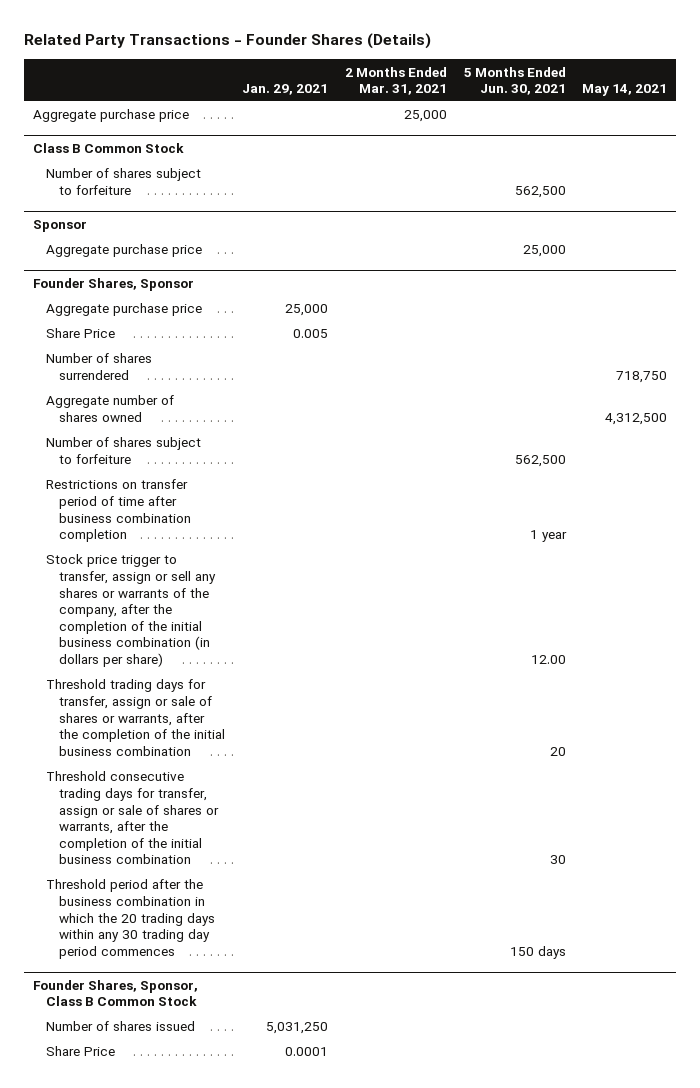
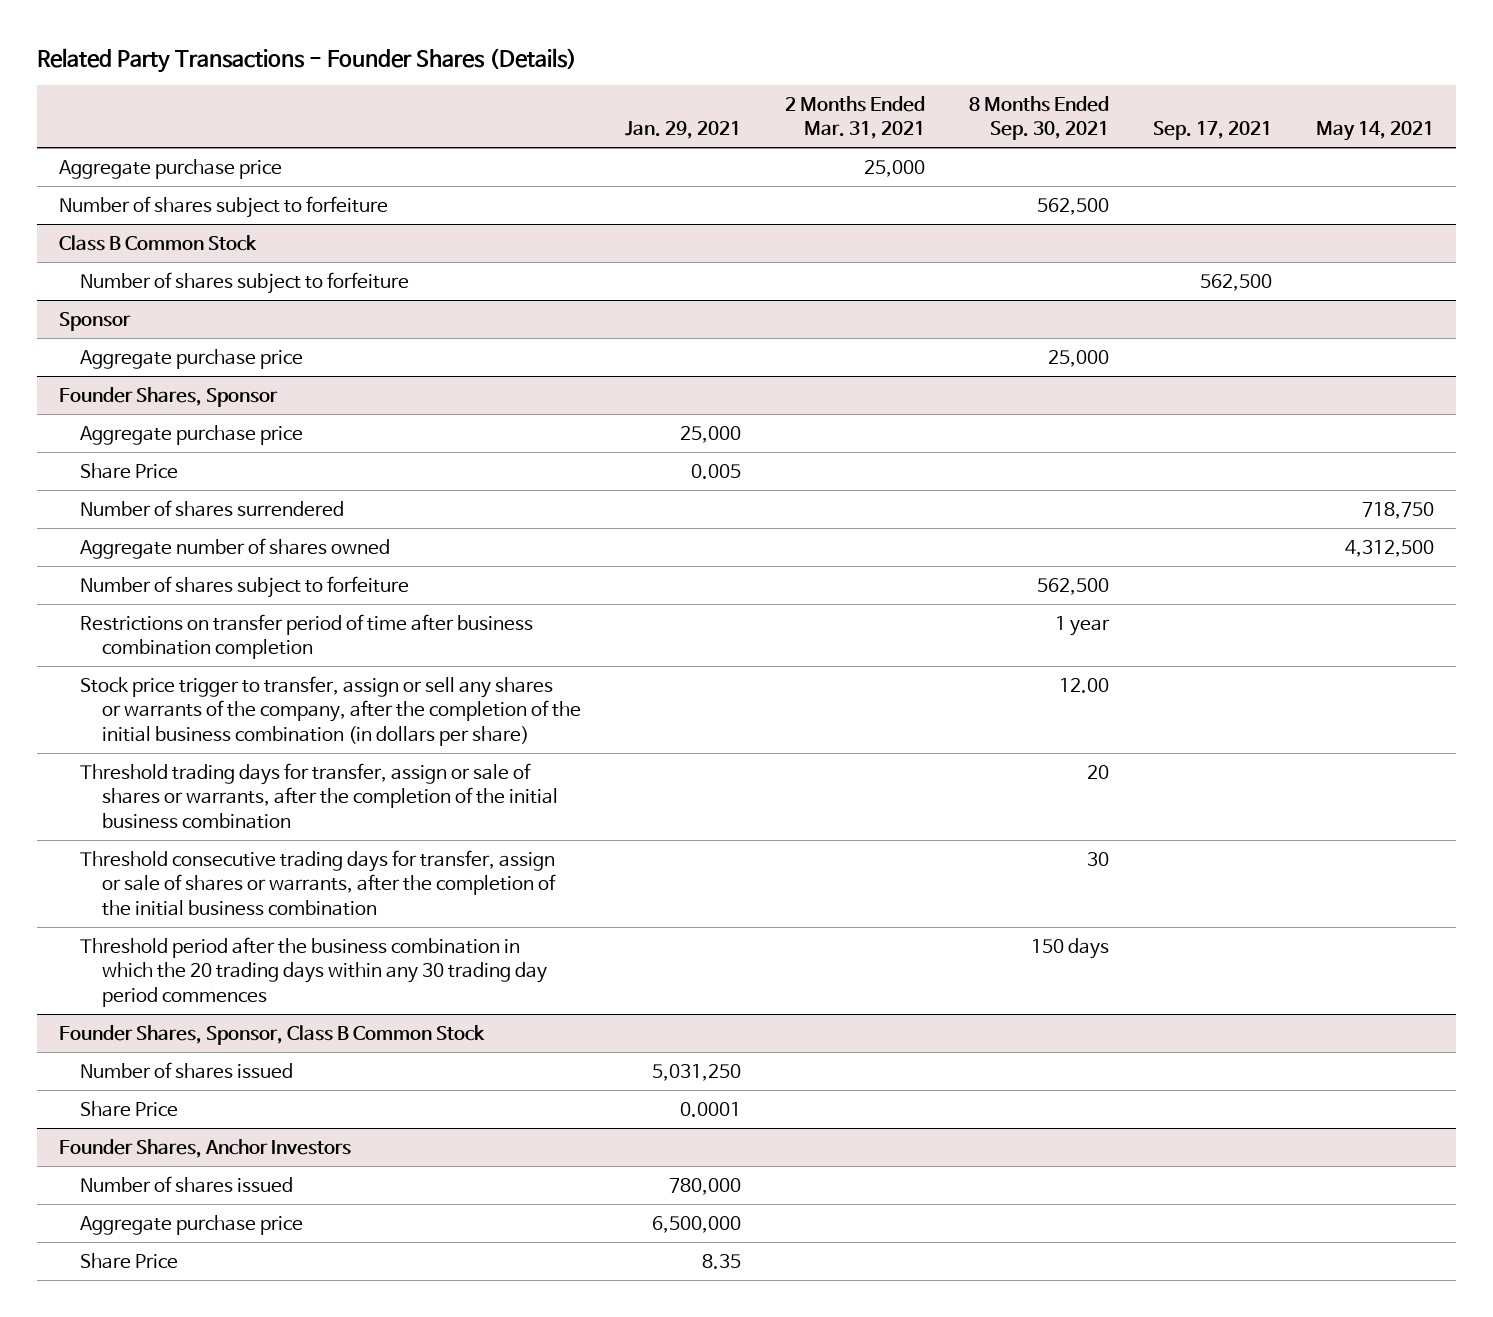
[463,66,566,96] 5 Months Ended Jun. 30, 2021 -> none
none -> [969,95,1110,141] 8 Months Ended Sep. 30, 2021
none -> [1153,121,1273,141] Sep. 17, 2021
none -> [59,195,389,218] Number of shares subject to forfeiture
none -> [59,1138,352,1158] Founder Shares, Anchor Investors
none -> [80,1175,294,1193] Number of shares issued
none -> [80,1214,304,1235] Aggregate purchase price
none -> [80,1252,179,1269] Share Price

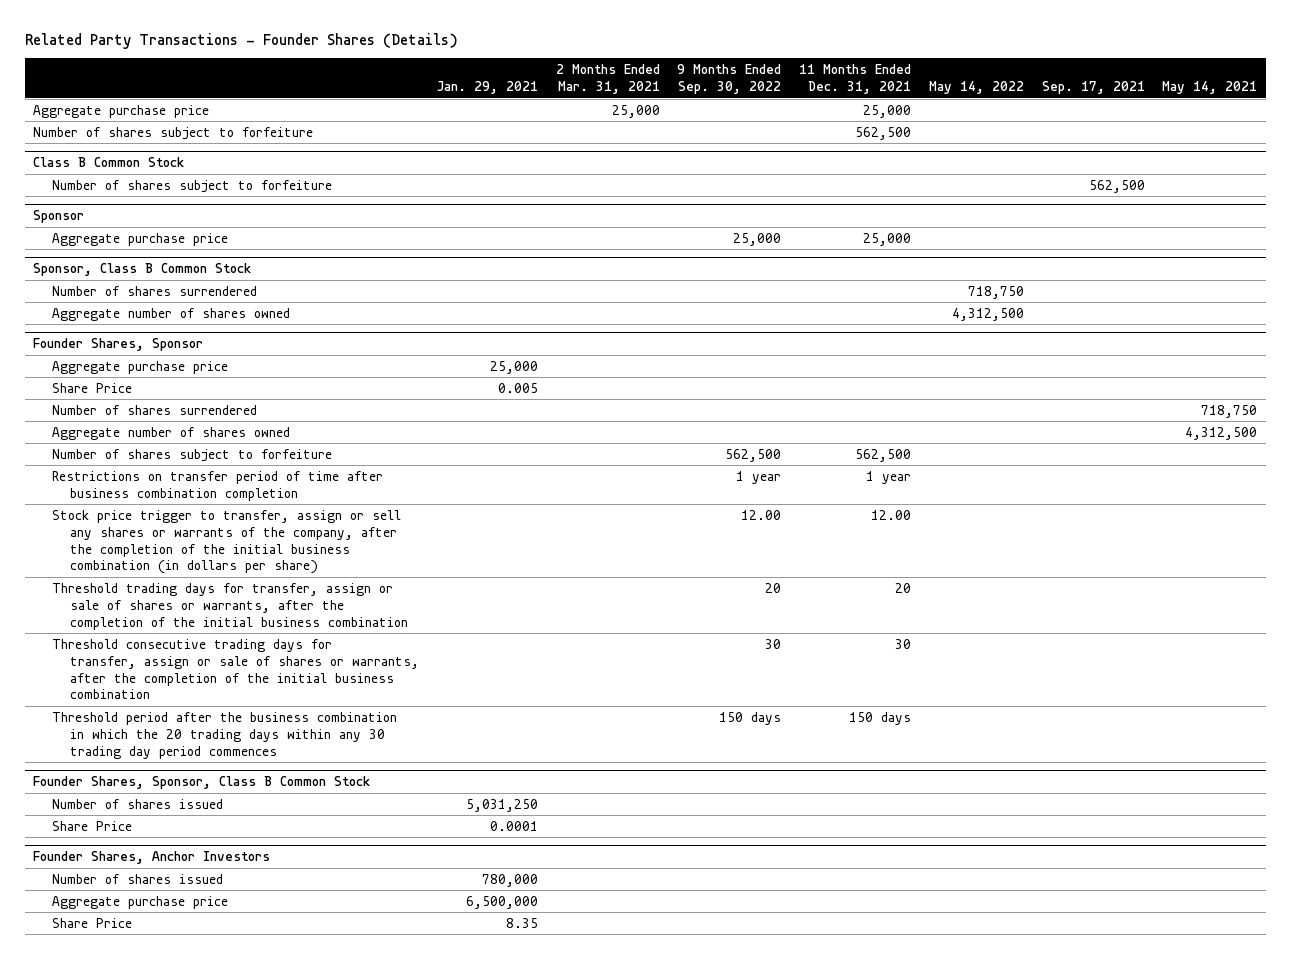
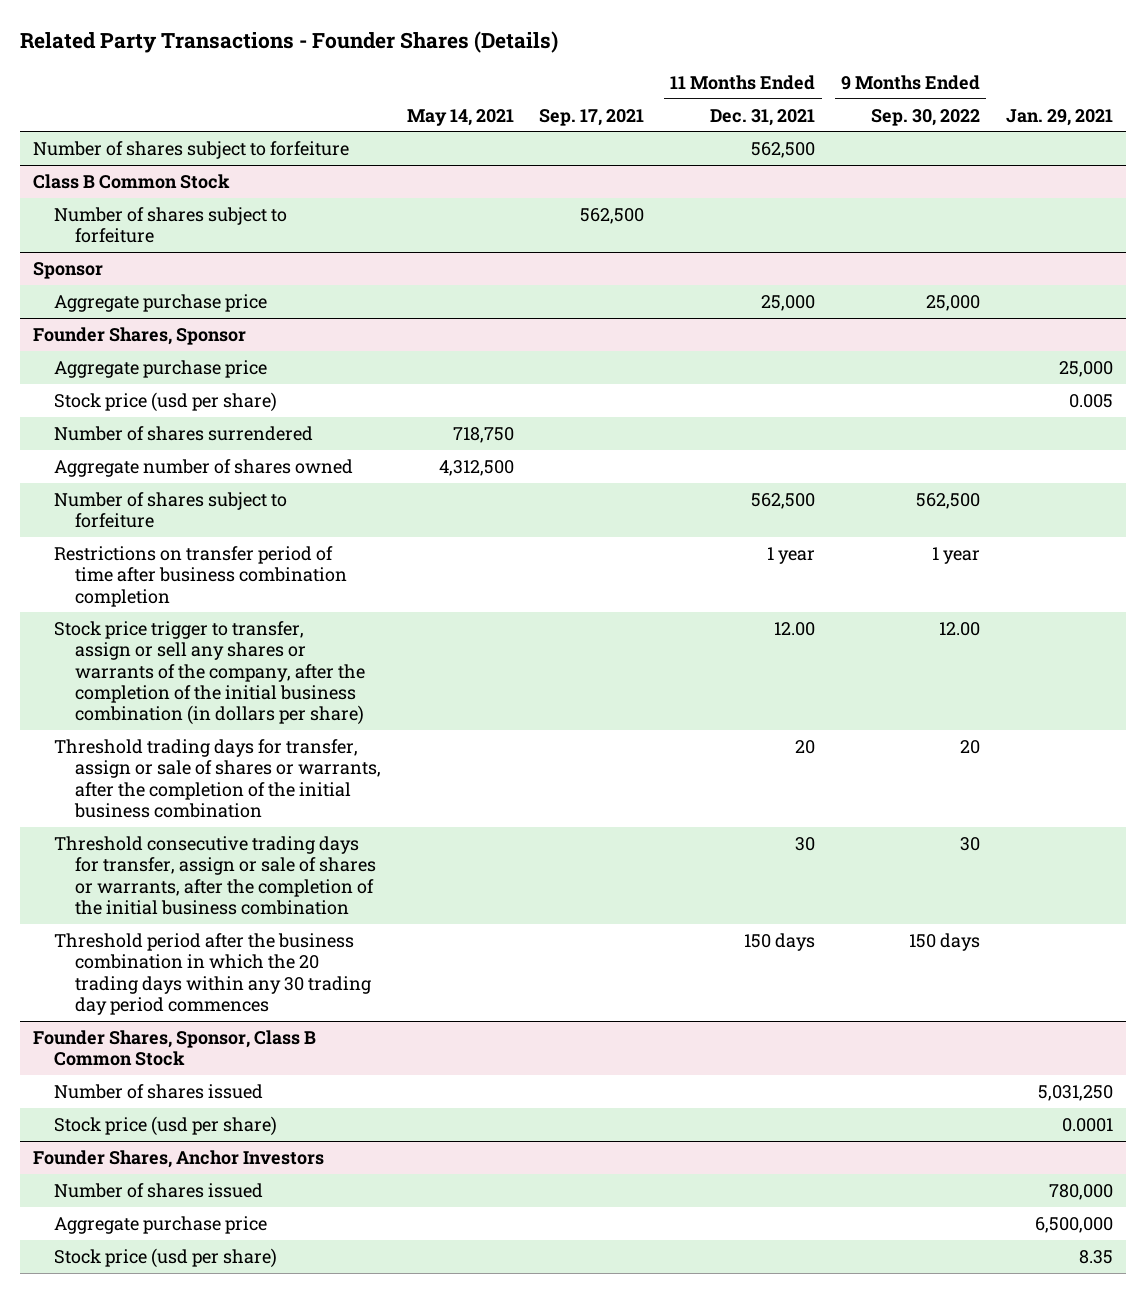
[555,64,660,95] 2 Months Ended Mar. 31, 2021 -> none
[928,81,1024,95] May 14, 2022 -> none
[33,104,210,118] Aggregate purchase price -> none
[33,263,252,277] Sponsor, Class B Common Stock -> none
[51,285,257,296] Number of shares surrendered -> none
[51,307,290,321] Aggregate number of shares owned -> none
[51,382,132,393] Share Price -> [53,391,277,412] Stock price (usd per share)
[51,820,132,831] Share Price -> [53,1115,277,1136] Stock price (usd per share)
[51,917,132,928] Share Price -> [53,1247,277,1268] Stock price (usd per share)

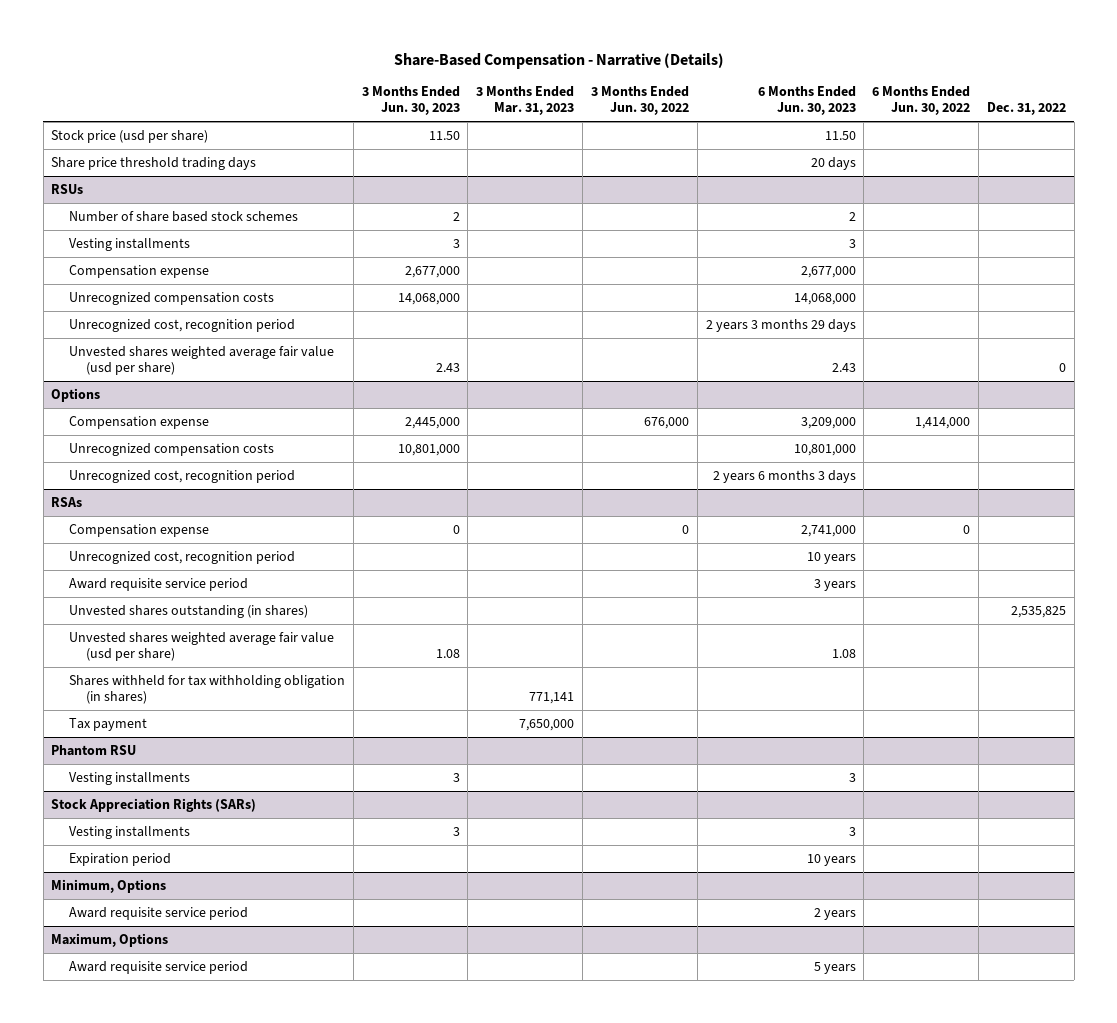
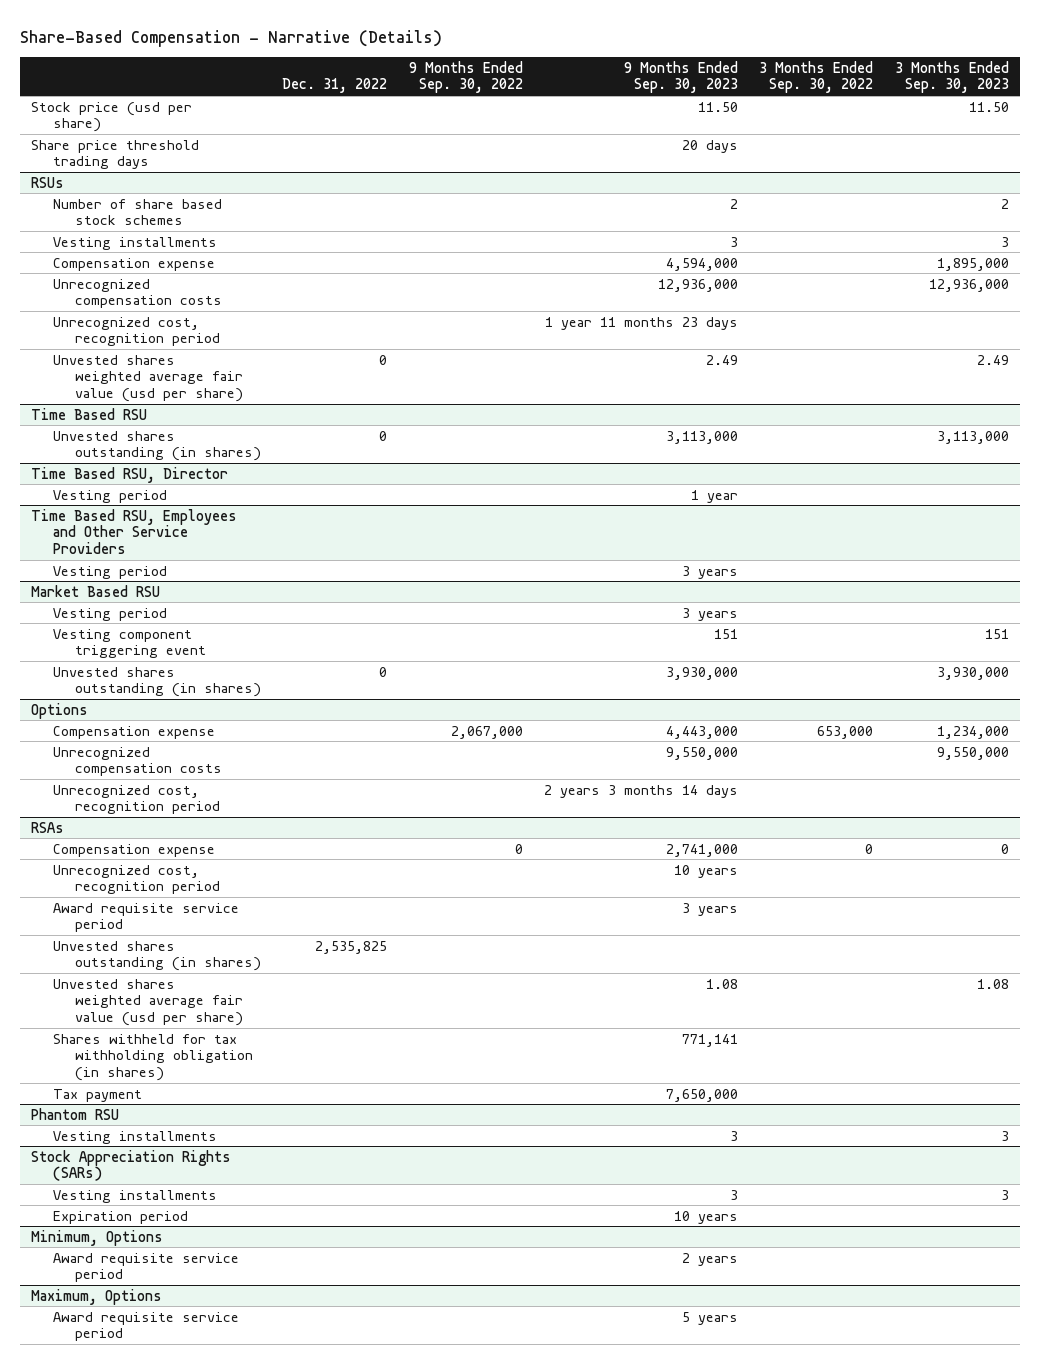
[361,86,460,116] 3 Months Ended Jun. 30, 2023 -> none
[476,86,575,116] 3 Months Ended Mar. 31, 2023 -> none
[590,86,689,116] 3 Months Ended Jun. 30, 2022 -> none
[757,86,856,116] 6 Months Ended Jun. 30, 2023 -> none
[872,86,971,116] 6 Months Ended Jun. 30, 2022 -> none
none -> [408,60,523,94] 9 Months Ended Sep. 30, 2022
none -> [624,60,739,94] 9 Months Ended Sep. 30, 2023
none -> [759,60,874,94] 3 Months Ended Sep. 30, 2022
none -> [894,60,1009,94] 3 Months Ended Sep. 30, 2023
none -> [31,407,148,420] Time Based RSU
none -> [53,430,262,462] Unvested shares outstanding (in shares)
none -> [31,466,229,483] Time Based RSU, Director
none -> [53,489,168,503] Vesting period
none -> [31,508,238,555] Time Based RSU, Employees and Other Service Providers
none -> [53,565,168,579] Vesting period
none -> [31,584,161,597] Market Based RSU
none -> [53,607,168,621] Vesting period
none -> [53,628,207,659] Vesting component triggering event
none -> [53,666,262,698] Unvested shares outstanding (in shares)

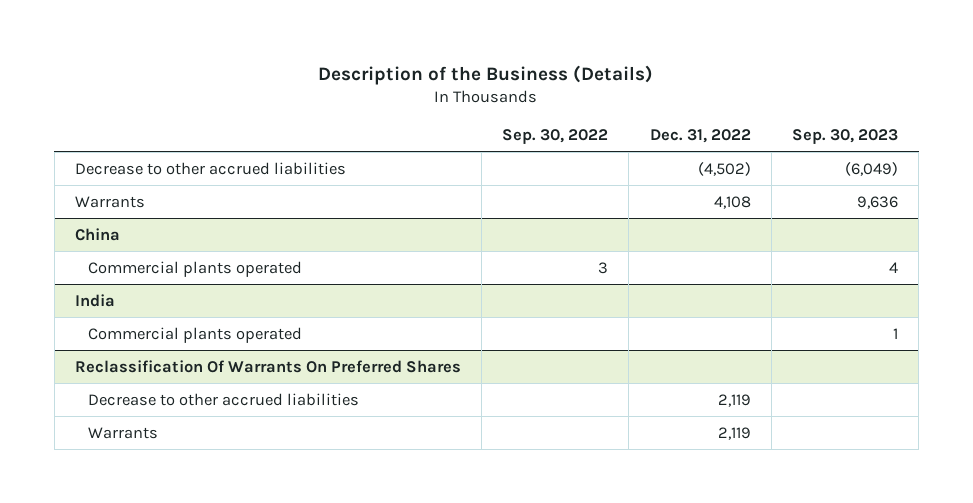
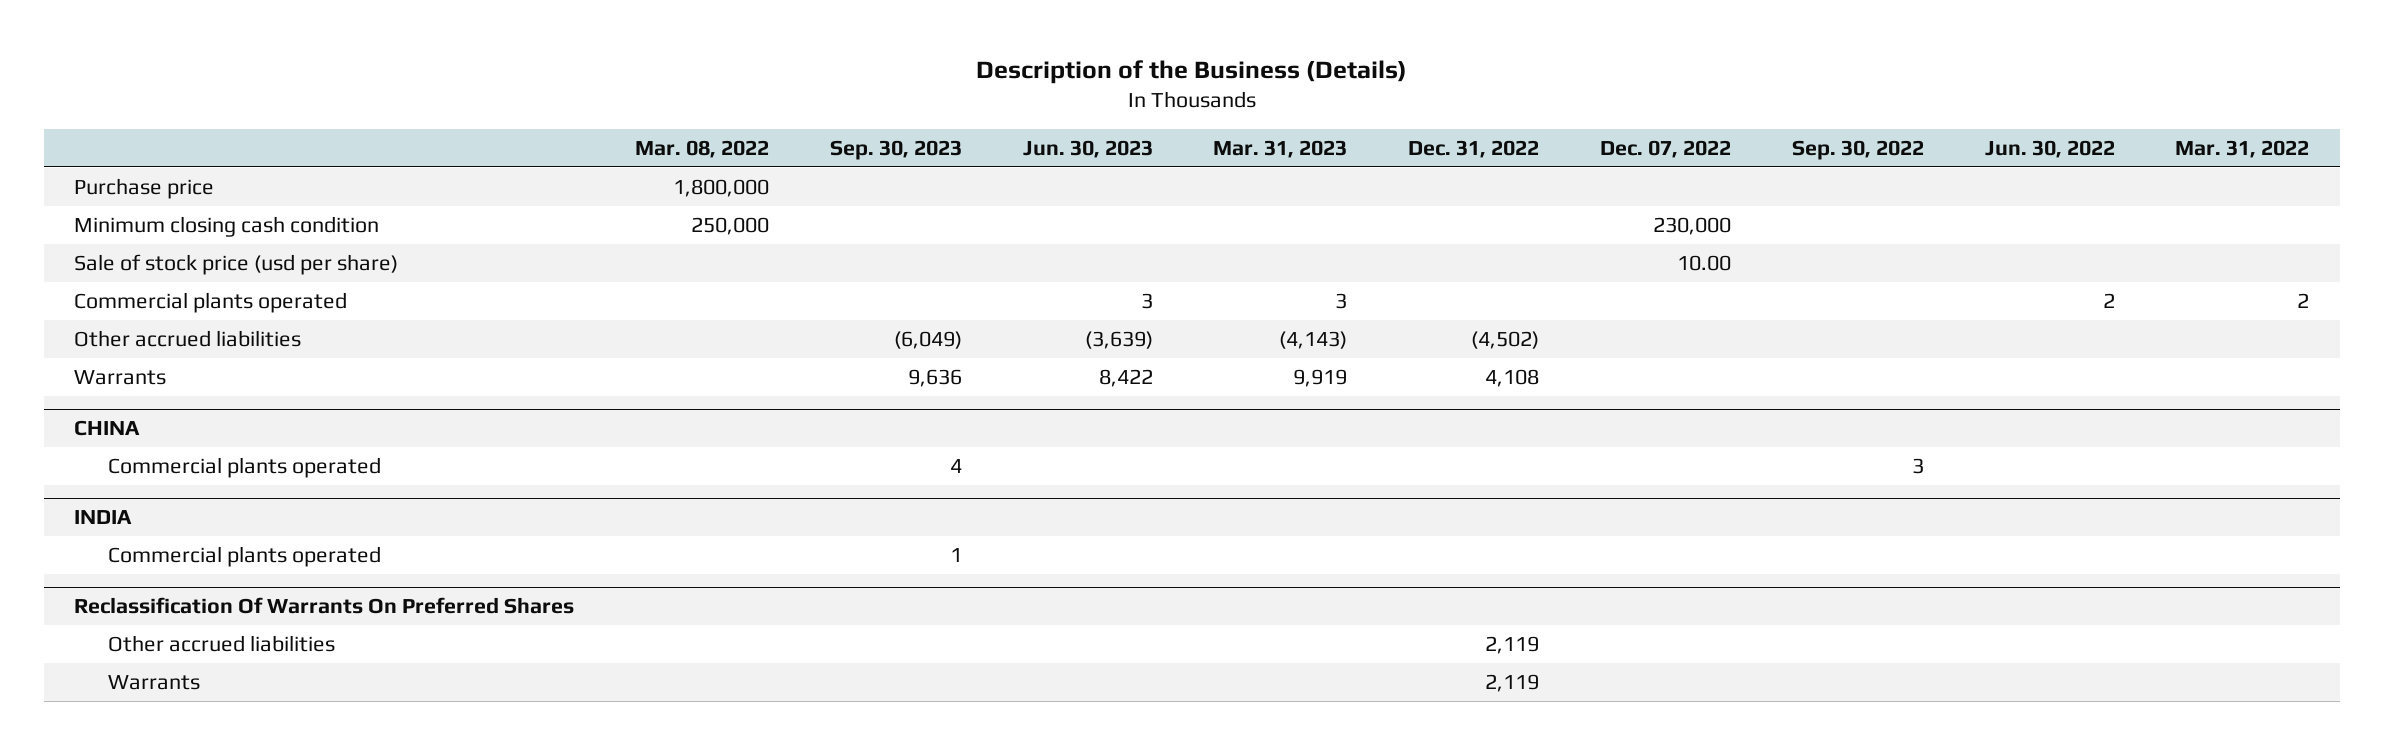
none -> [635,139,770,158] Mar. 08, 2022
none -> [1022,139,1153,158] Jun. 30, 2023
none -> [1213,139,1348,158] Mar. 31, 2023
none -> [1600,139,1732,158] Dec. 07, 2022
none -> [1984,139,2115,158] Jun. 30, 2022
none -> [2175,139,2310,158] Mar. 31, 2022
none -> [74,177,215,199] Purchase price
none -> [74,215,380,237] Minimum closing cash condition
none -> [74,253,399,275] Sale of stock price (usd per share)
none -> [74,291,348,313] Commercial plants operated
[74,161,346,175] Decrease to other accrued liabilities -> [74,329,302,347] Other accrued liabilities
[74,227,120,241] China -> [74,420,141,437] CHINA
[74,293,115,307] India -> [74,510,133,525] INDIA
[87,392,359,406] Decrease to other accrued liabilities -> [108,634,336,652] Other accrued liabilities

